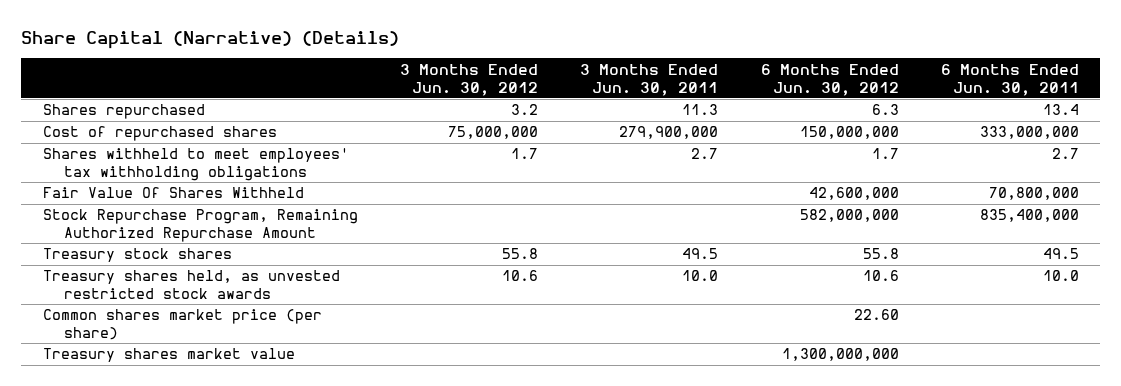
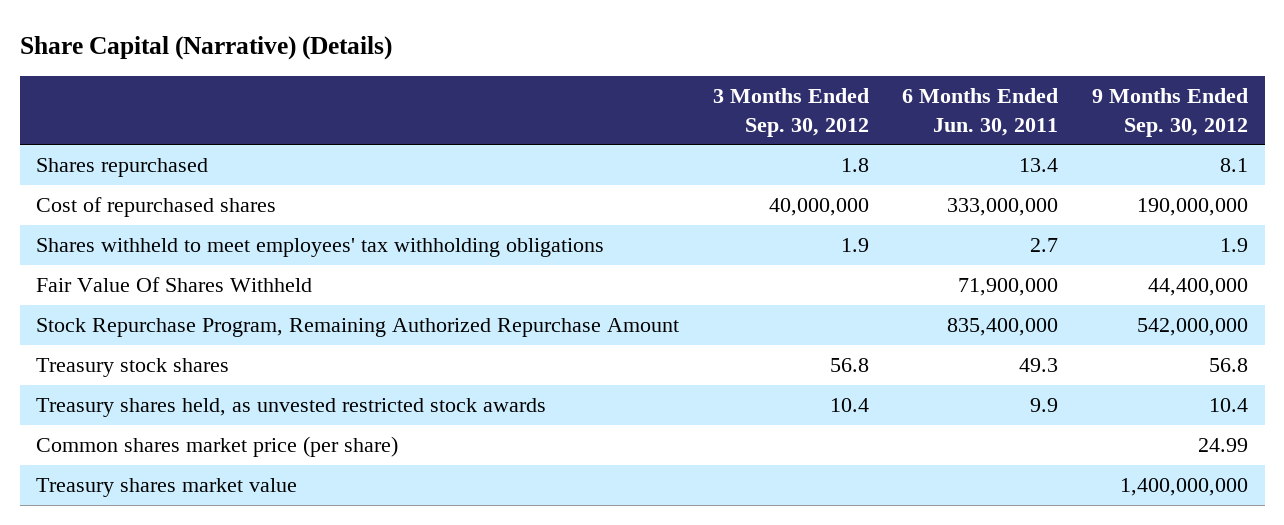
[399,63,538,96] 3 Months Ended Jun. 30, 2012 -> none
[580,63,719,96] 3 Months Ended Jun. 30, 2011 -> none
[760,63,899,96] 6 Months Ended Jun. 30, 2012 -> none
none -> [712,88,869,137] 3 Months Ended Sep. 30, 2012
none -> [1091,88,1248,137] 9 Months Ended Sep. 30, 2012
[988,187,1079,201] 70,800,000 -> [958,278,1059,297] 71,900,000
[1042,248,1079,260] 49.5 -> [1019,358,1059,373] 49.3
[1042,270,1079,282] 10.0 -> [1030,398,1059,413] 9.9

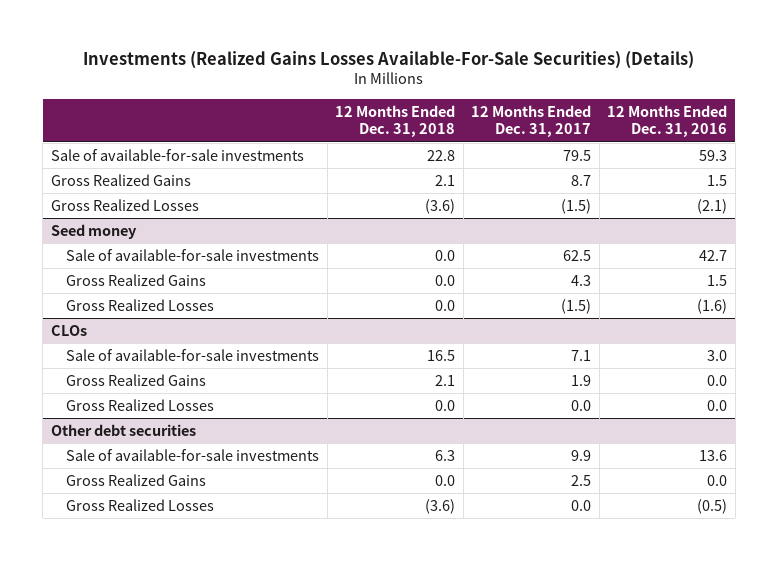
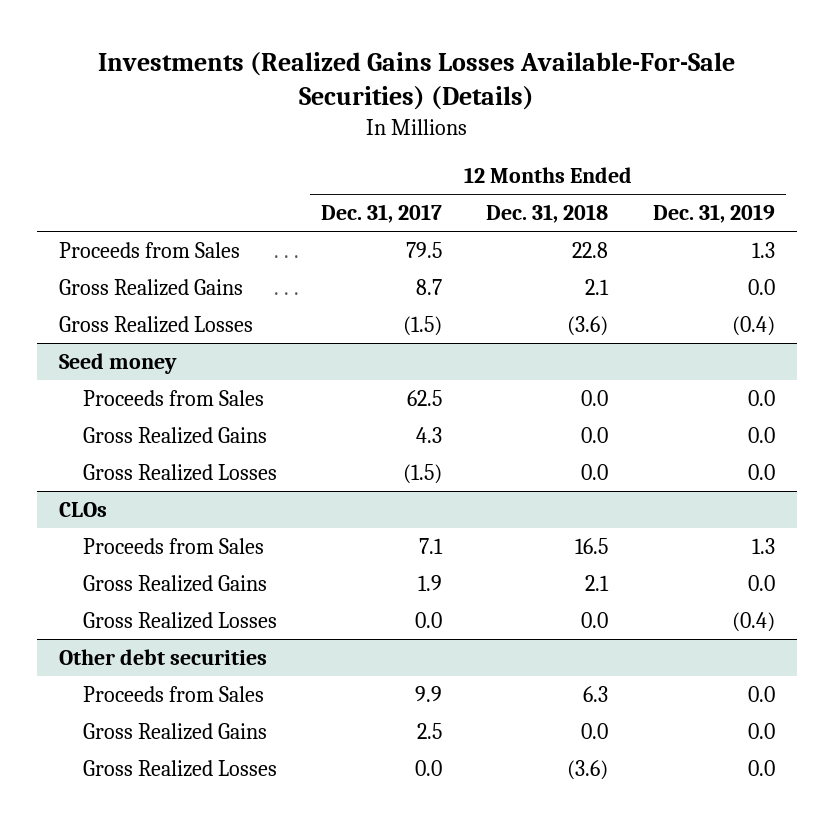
[607,104,728,138] 12 Months Ended Dec. 31, 2016 -> none
none -> [652,204,775,224] Dec. 31, 2019
[50,148,304,161] Sale of available-for-sale investments -> [58,242,240,259] Proceeds from Sales
[66,248,320,261] Sale of available-for-sale investments -> [83,390,265,407] Proceeds from Sales
[66,348,320,361] Sale of available-for-sale investments -> [83,538,265,555] Proceeds from Sales
[66,448,320,461] Sale of available-for-sale investments -> [83,686,265,703] Proceeds from Sales

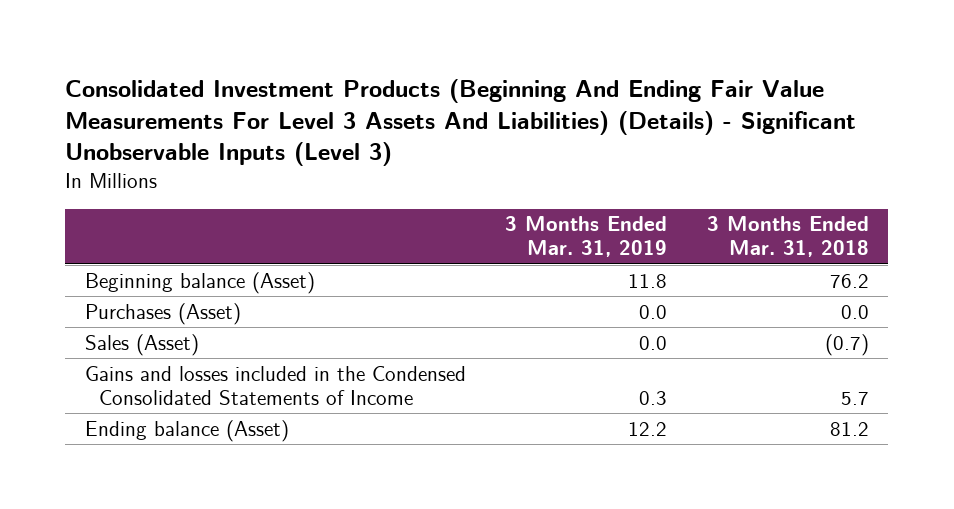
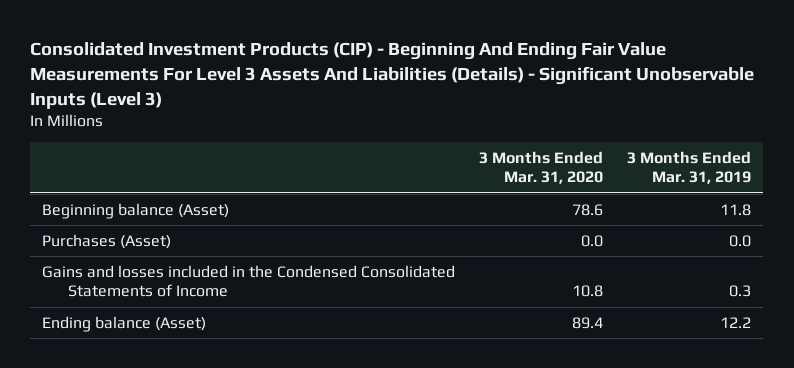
[65,79,857,167] Consolidated Investment Products (Beginning And Ending Fair Value Measurements For Level 3 Assets And Liabilities) (Details) - Significant Unobservable Inputs (Level 3) -> [30,42,755,109] Consolidated Investment Products (CIP) - Beginning And Ending Fair Value Measurements For Level 3 Assets And Liabilities (Details) - Significant Unobservable Inputs (Level 3)
[706,216,869,258] 3 Months Ended Mar. 31, 2018 -> none
none -> [479,150,604,185] 3 Months Ended Mar. 31, 2020
[84,333,199,356] Sales (Asset) -> none

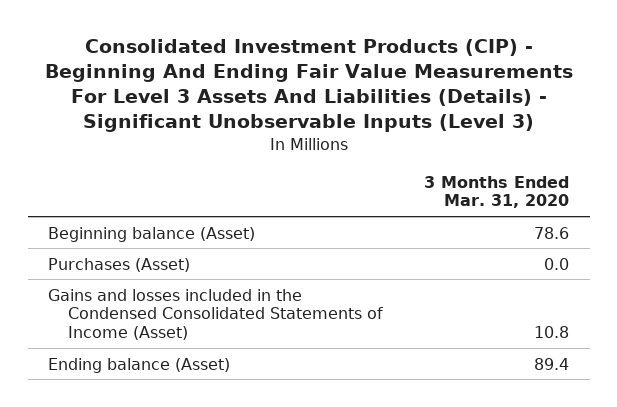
[627,150,752,185] 3 Months Ended Mar. 31, 2019 -> none
[42,264,456,298] Gains and losses included in the Condensed Consolidated Statements of Income -> [48,288,384,340] Gains and losses included in the Condensed Consolidated Statements of Income (Asset)

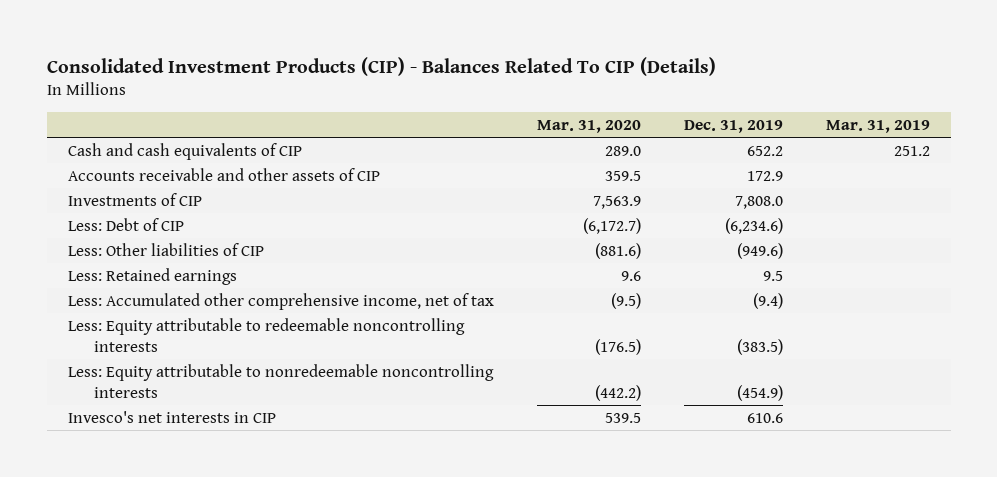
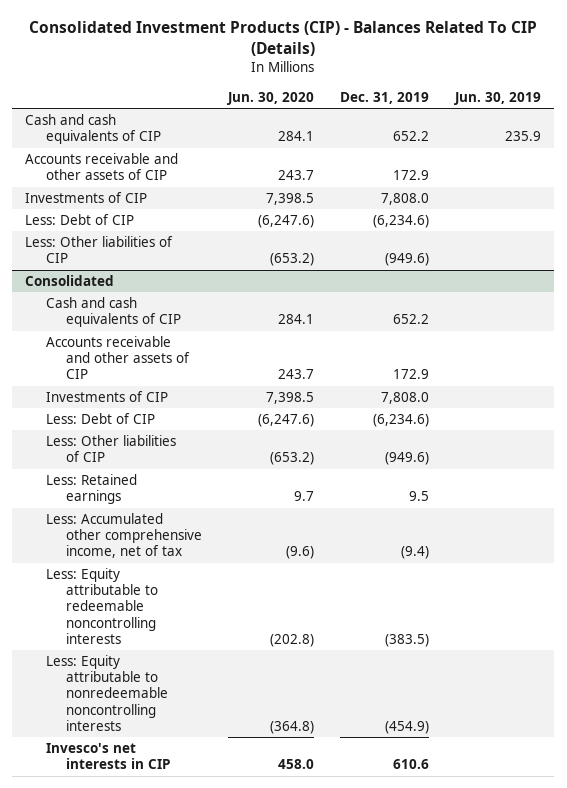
[536,119,641,133] Mar. 31, 2020 -> none
[825,119,930,133] Mar. 31, 2019 -> none
none -> [227,91,315,105] Jun. 30, 2020
none -> [454,91,542,105] Jun. 30, 2019
none -> [25,275,115,287] Consolidated
none -> [45,297,182,328] Cash and cash equivalents of CIP
none -> [45,336,191,380] Accounts receivable and other assets of CIP
none -> [45,391,168,403] Investments of CIP
none -> [45,413,155,425] Less: Debt of CIP
none -> [45,435,176,463] Less: Other liabilities of CIP

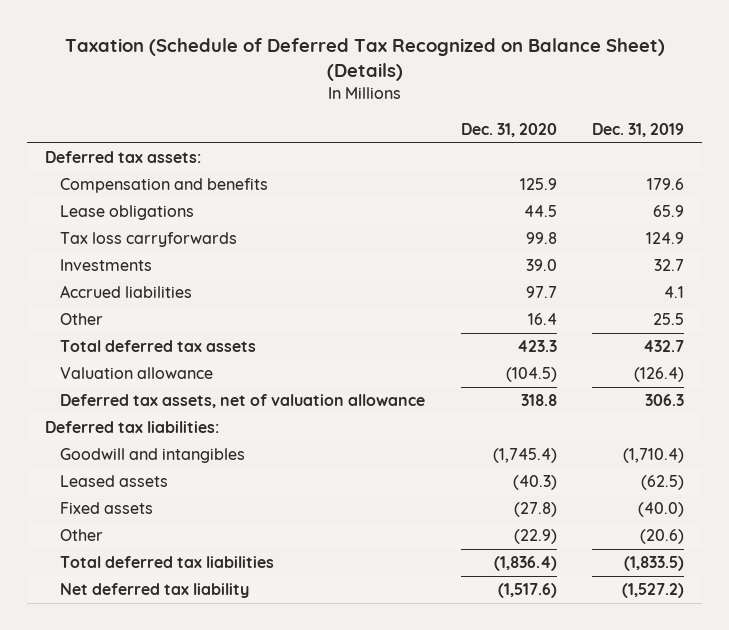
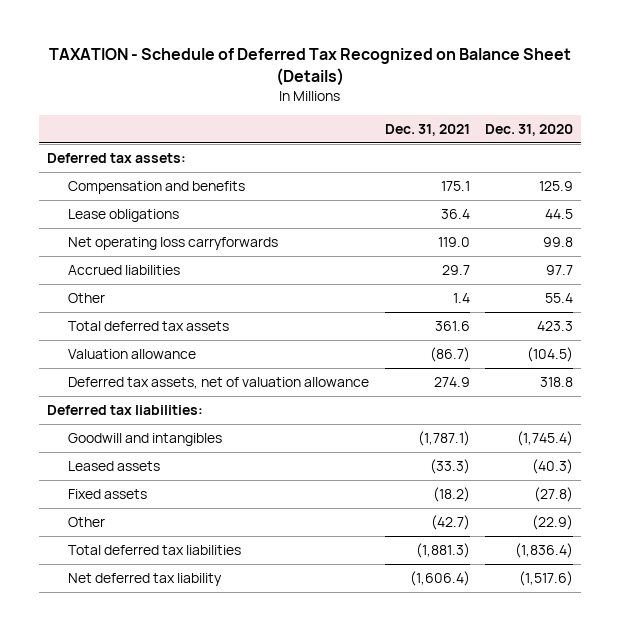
[64,38,665,82] Taxation (Schedule of Deferred Tax Recognized on Balance Sheet) (Details) -> [48,48,571,87] TAXATION - Schedule of Deferred Tax Recognized on Balance Sheet (Details)
[592,122,685,137] Dec. 31, 2019 -> none
none -> [384,124,470,137] Dec. 31, 2021
[59,259,152,272] Investments -> none
[59,232,237,248] Tax loss carryforwards -> [68,236,279,250] Net operating loss carryforwards
[527,313,557,326] 16.4 -> [545,292,574,303] 55.4

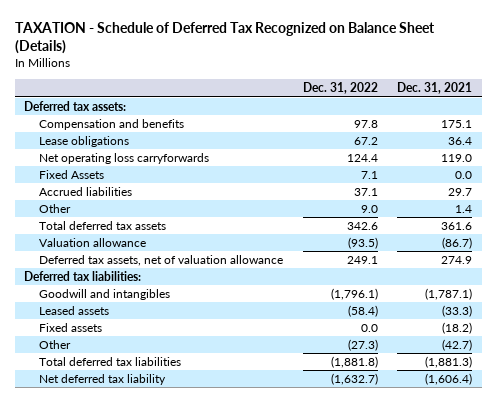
[485,124,574,137] Dec. 31, 2020 -> none
none -> [302,82,378,95] Dec. 31, 2022
none -> [39,169,105,179] Fixed Assets

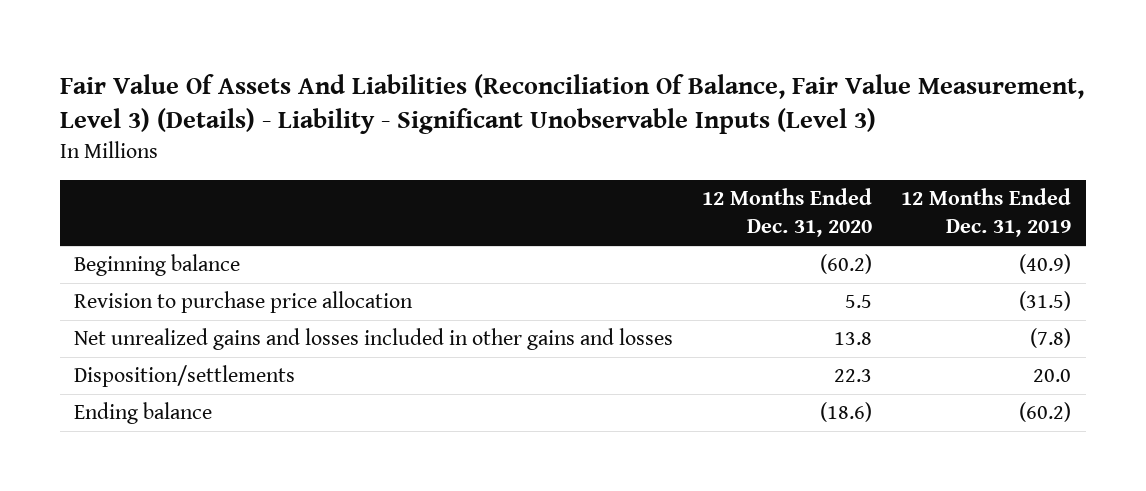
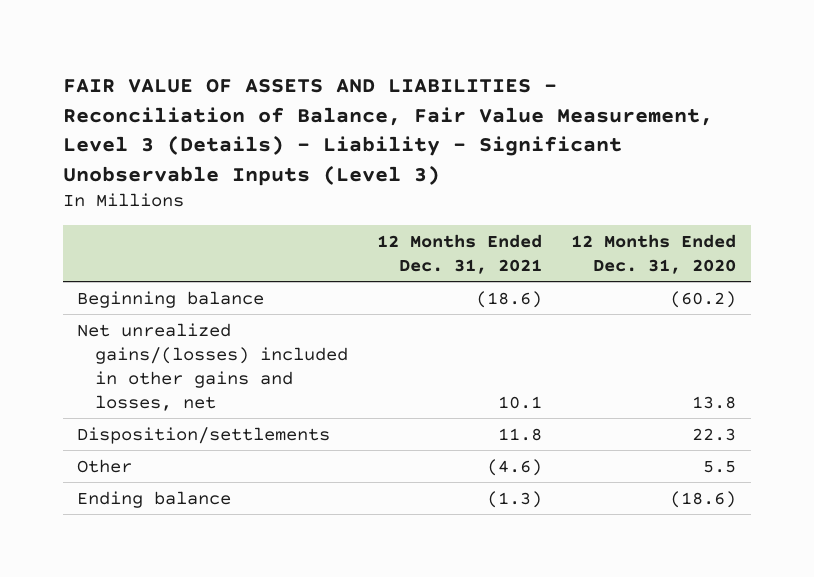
[59,73,1084,135] Fair Value Of Assets And Liabilities (Reconciliation Of Balance, Fair Value Measurement, Level 3) (Details) - Liability - Significant Unobservable Inputs (Level 3) -> [62,79,713,186] FAIR VALUE OF ASSETS AND LIABILITIES - Reconciliation of Balance, Fair Value Measurement, Level 3 (Details) - Liability - Significant Unobservable Inputs (Level 3)
[901,188,1072,238] 12 Months Ended Dec. 31, 2019 -> none
none -> [377,233,543,274] 12 Months Ended Dec. 31, 2021
[74,291,414,314] Revision to purchase price allocation -> none
[74,328,674,351] Net unrealized gains and losses included in other gains and losses -> [77,322,348,411] Net unrealized gains/(losses) included in other gains and losses, net
none -> [77,458,133,473] Other

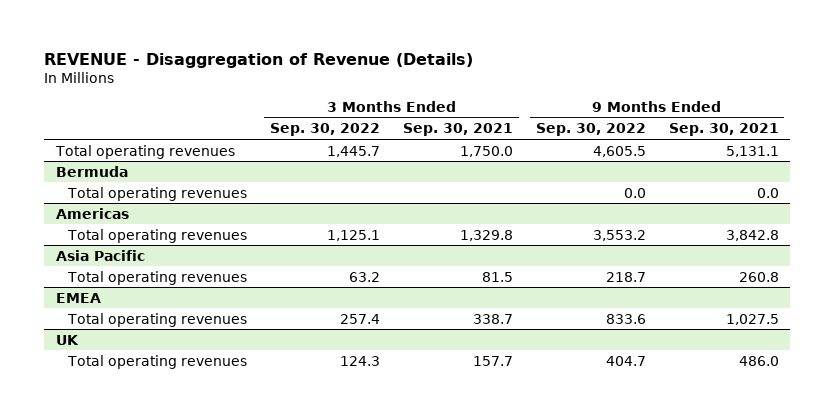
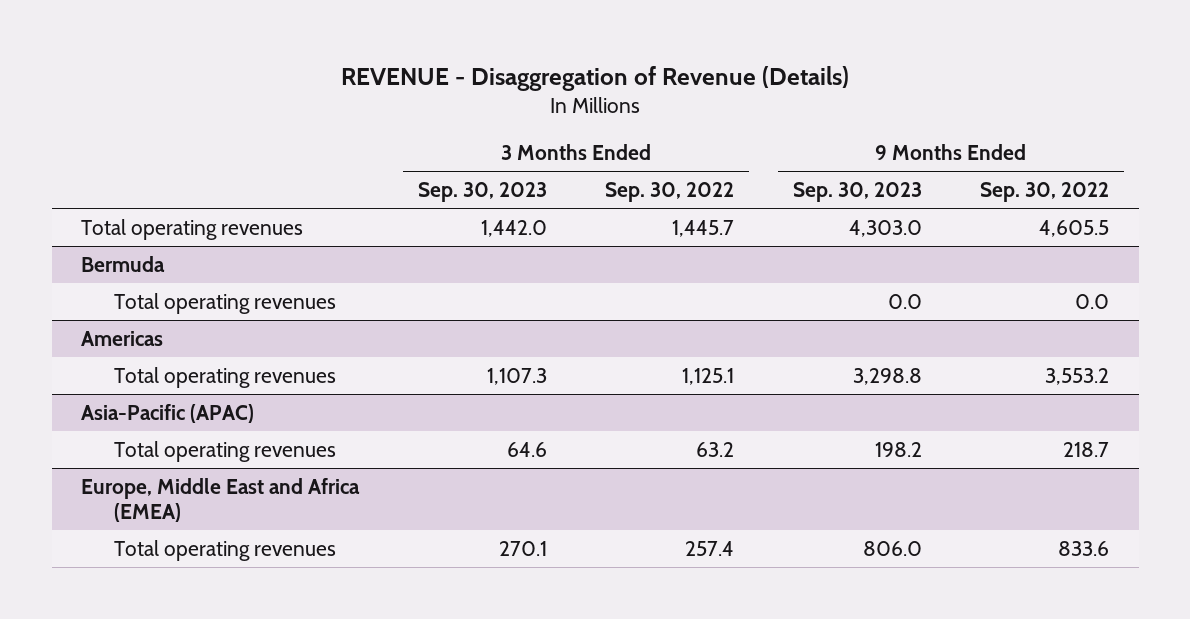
[403,123,514,137] Sep. 30, 2021 -> none
[668,123,779,137] Sep. 30, 2021 -> none
none -> [417,182,547,203] Sep. 30, 2023
none -> [792,182,922,203] Sep. 30, 2023
[55,249,145,261] Asia Pacific -> [80,403,254,423] Asia-Pacific (APAC)
[55,292,101,303] EMEA -> none
none -> [80,477,360,523] Europe, Middle East and Africa (EMEA)
[55,334,79,345] UK -> none
[67,354,248,369] Total operating revenues -> none

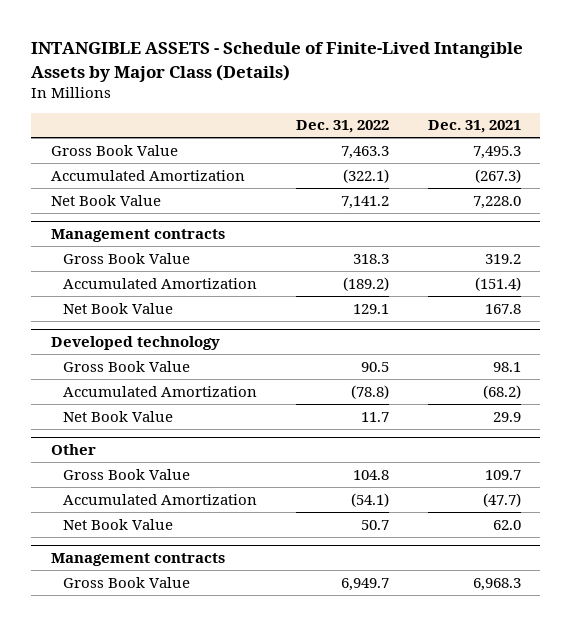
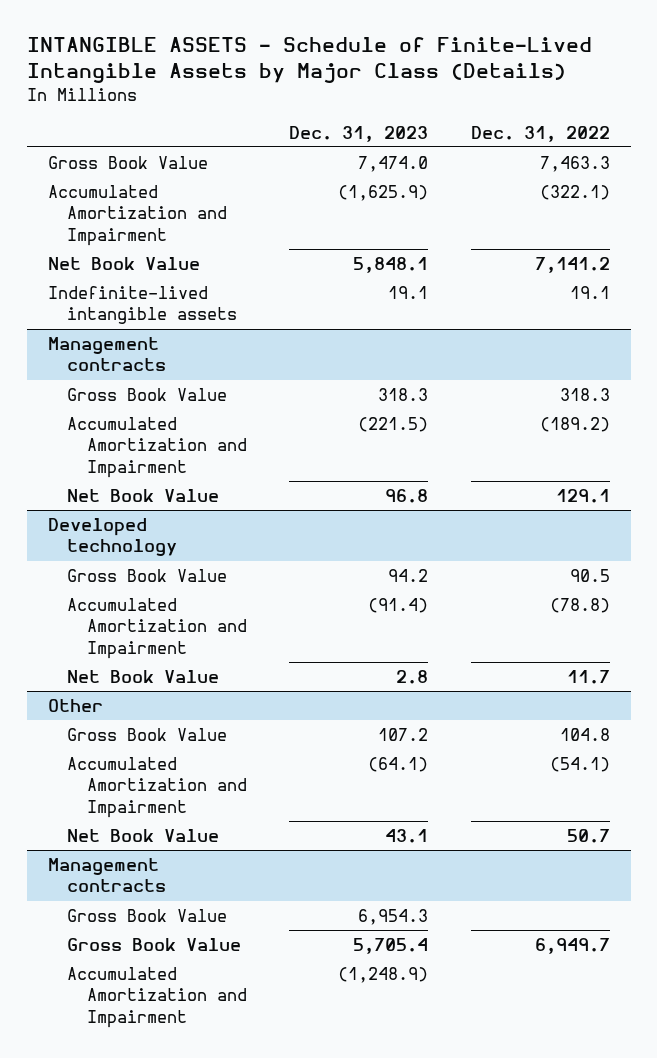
[427,120,521,134] Dec. 31, 2021 -> none
none -> [289,125,429,142] Dec. 31, 2023
[50,169,245,181] Accumulated Amortization -> [47,184,228,246] Accumulated Amortization and Impairment
none -> [47,285,238,325] Indefinite-lived intangible assets
[62,277,257,289] Accumulated Amortization -> [67,416,248,478] Accumulated Amortization and Impairment
[62,385,257,397] Accumulated Amortization -> [67,597,248,659] Accumulated Amortization and Impairment
[62,493,257,505] Accumulated Amortization -> [67,756,248,818] Accumulated Amortization and Impairment
none -> [67,908,228,922] Gross Book Value
none -> [67,966,248,1028] Accumulated Amortization and Impairment

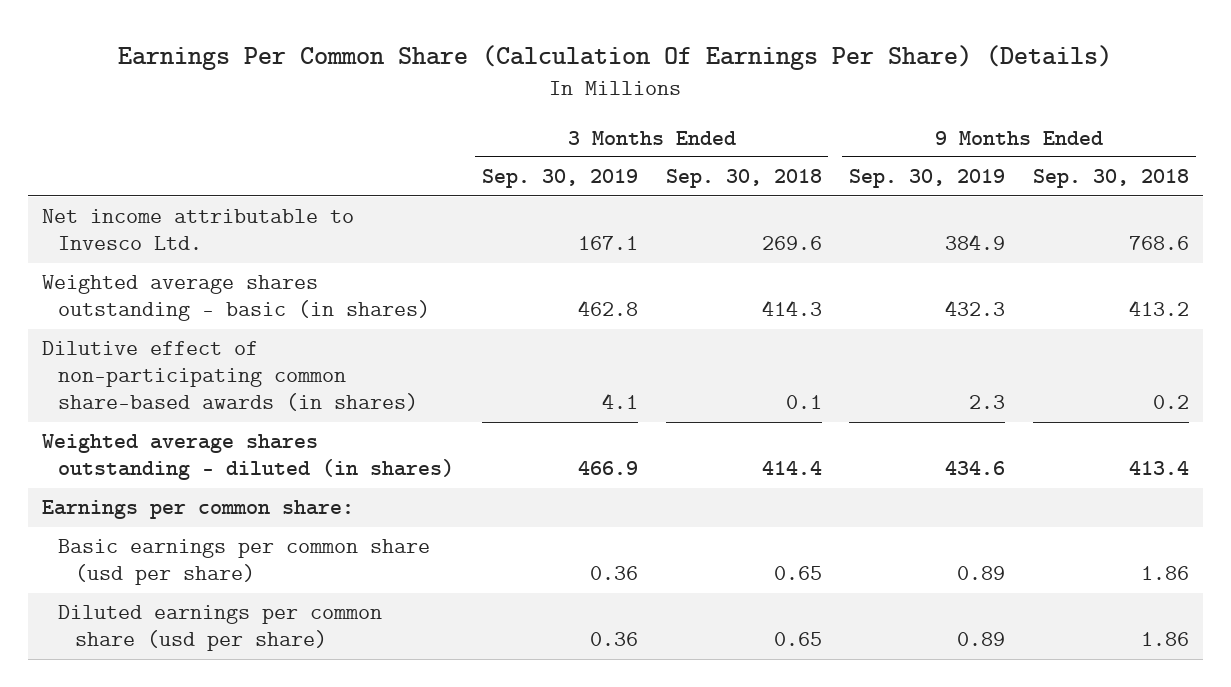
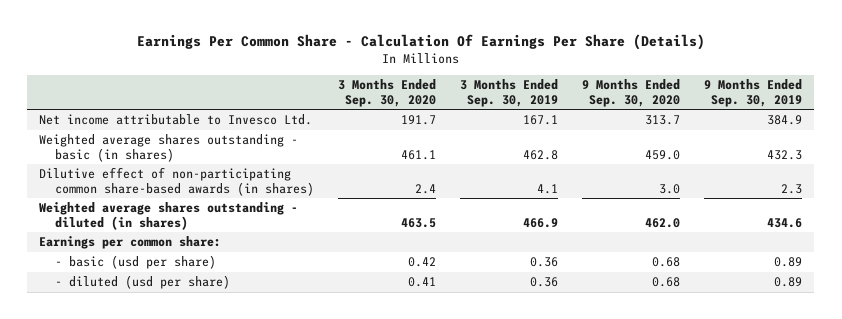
[118,44,1113,70] Earnings Per Common Share (Calculation Of Earnings Per Share) (Details) -> [136,34,705,51] Earnings Per Common Share - Calculation Of Earnings Per Share (Details)
[665,169,822,189] Sep. 30, 2018 -> none
[1032,169,1189,189] Sep. 30, 2018 -> none
none -> [337,79,436,107] 3 Months Ended Sep. 30, 2020
none -> [582,79,681,107] 9 Months Ended Sep. 30, 2020
[58,539,431,586] Basic earnings per common share (usd per share) -> [54,255,216,270] - basic (usd per share)
[58,605,383,652] Diluted earnings per common share (usd per share) -> [54,275,230,290] - diluted (usd per share)

